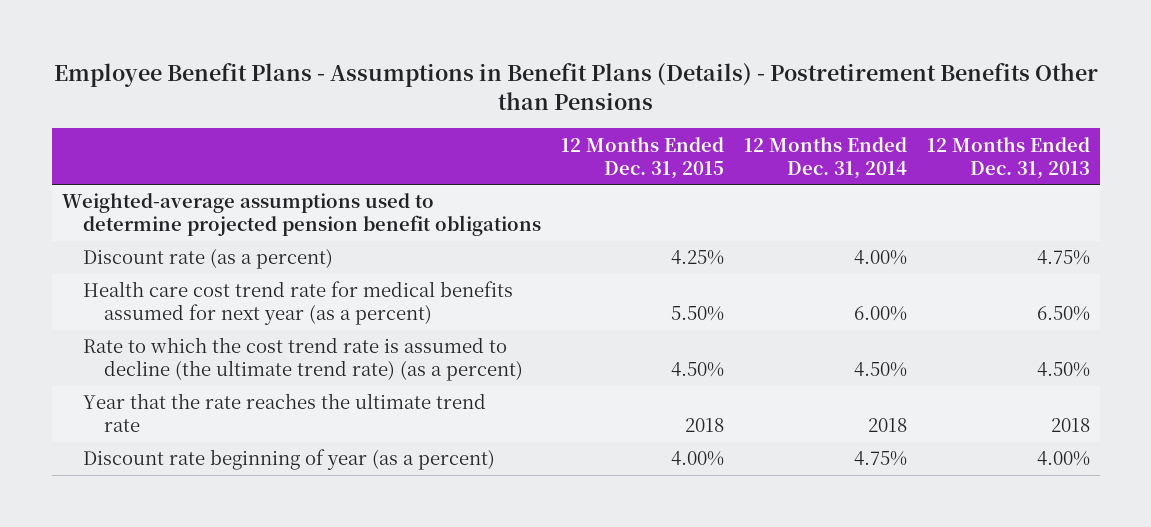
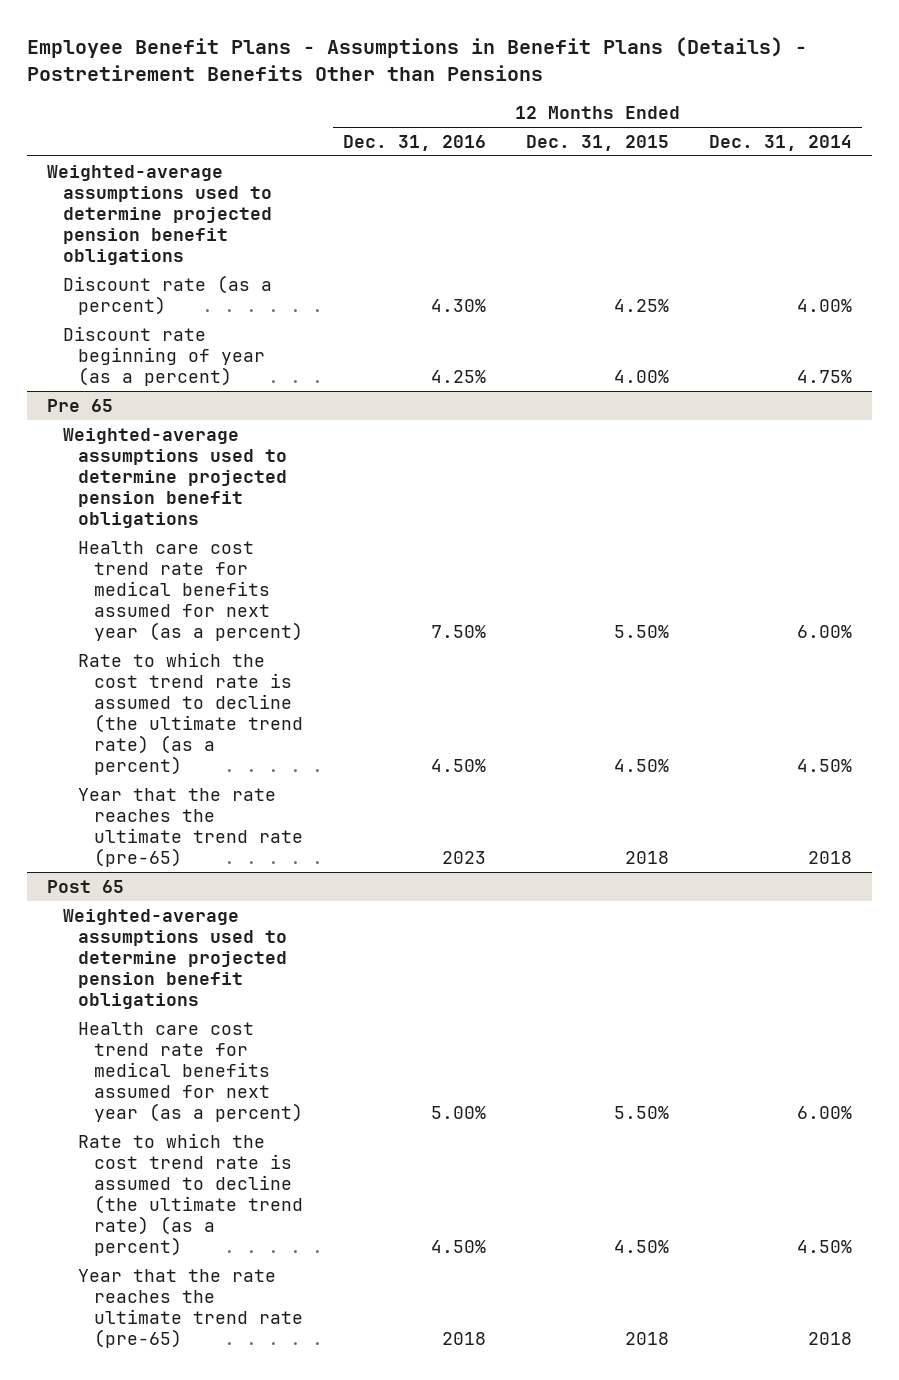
[926,136,1090,179] 12 Months Ended Dec. 31, 2013 -> none
none -> [343,134,487,151] Dec. 31, 2016
[82,449,495,471] Discount rate beginning of year (as a percent) -> [62,325,266,386] Discount rate beginning of year (as a percent)
none -> [47,398,114,412] Pre 65
none -> [62,427,288,529] Weighted-average assumptions used to determine projected pension benefit obligations
[82,393,486,433] Year that the rate reaches the ultimate trend rate -> [78,787,304,867] Year that the rate reaches the ultimate trend rate (pre-65)
none -> [47,879,125,893] Post 65
none -> [62,908,288,1010] Weighted-average assumptions used to determine projected pension benefit obligations
none -> [78,1021,304,1123] Health care cost trend rate for medical benefits assumed for next year (as a percent)
none -> [78,1132,304,1257] Rate to which the cost trend rate is assumed to decline (the ultimate trend rate) (as a percent)
none -> [78,1268,304,1348] Year that the rate reaches the ultimate trend rate (pre-65)

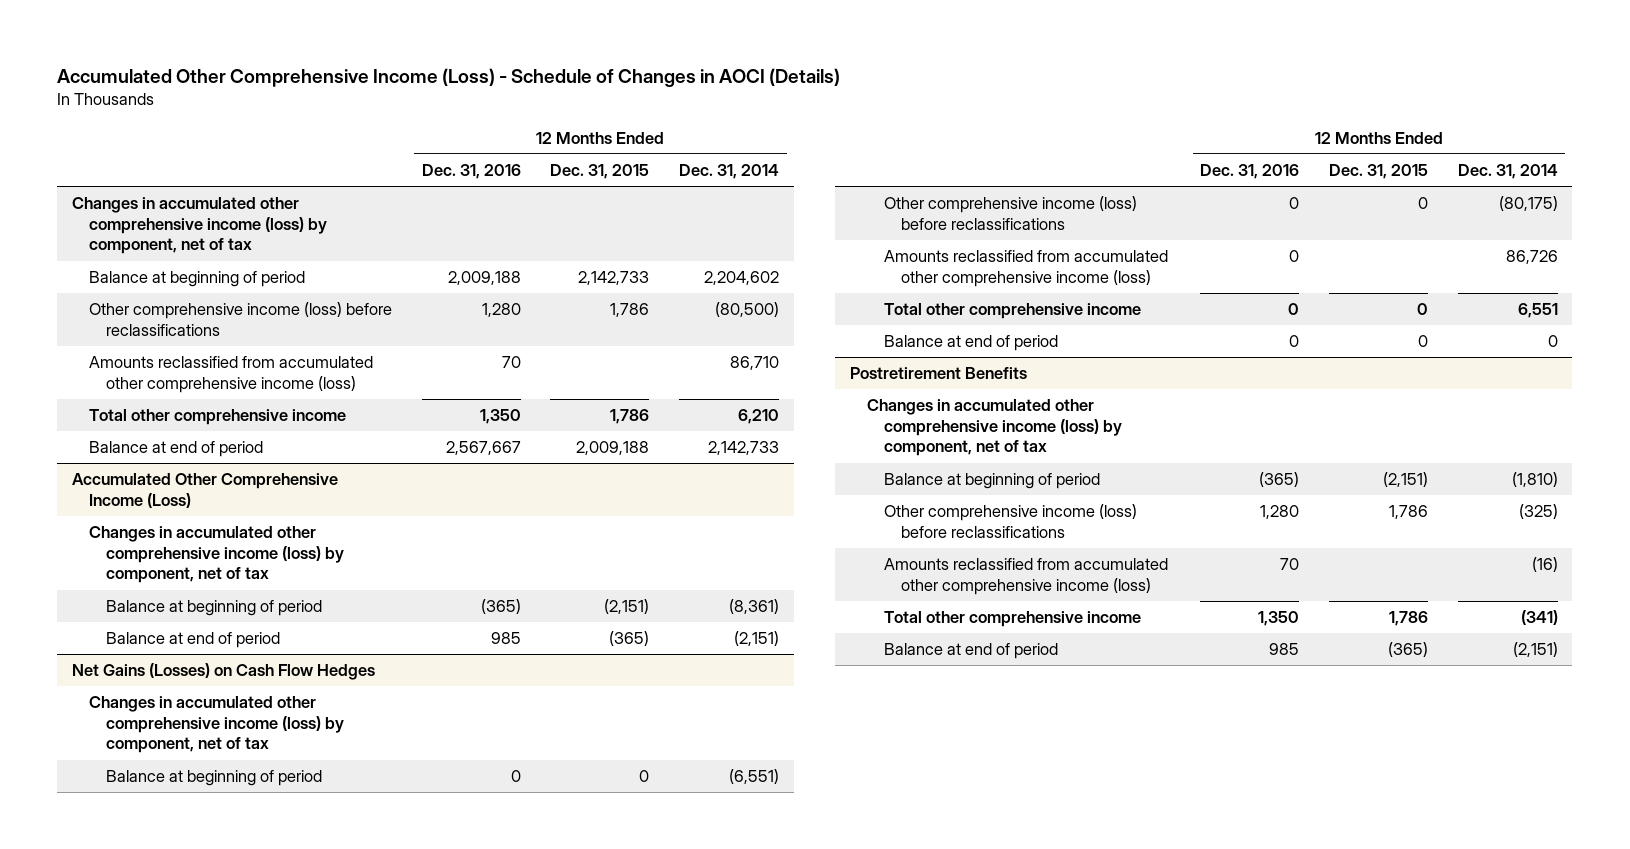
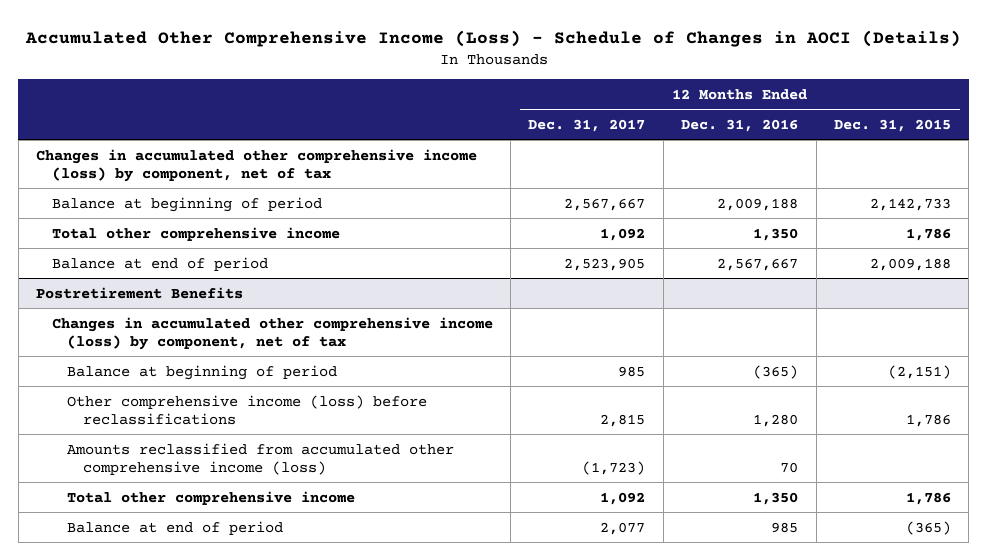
[679,164,780,180] Dec. 31, 2014 -> none
none -> [528,118,646,132] Dec. 31, 2017
[88,302,392,336] Other comprehensive income (loss) before reclassifications -> none
[88,356,373,393] Amounts reclassified from accumulated other comprehensive income (loss) -> none
[71,473,338,508] Accumulated Other Comprehensive Income (Loss) -> none
[88,526,344,584] Changes in accumulated other comprehensive income (loss) by component, net of tax -> none
[105,600,322,617] Balance at beginning of period -> none
[105,632,280,649] Balance at end of period -> none
[71,663,375,681] Net Gains (Losses) on Cash Flow Hedges -> none
[88,696,344,754] Changes in accumulated other comprehensive income (loss) by component, net of tax -> none
[105,770,322,787] Balance at beginning of period -> none
[883,196,1137,230] Other comprehensive income (loss) before reclassifications -> none
[883,250,1168,287] Amounts reclassified from accumulated other comprehensive income (loss) -> none
[883,303,1141,320] Total other comprehensive income -> none
[883,335,1058,352] Balance at end of period -> none

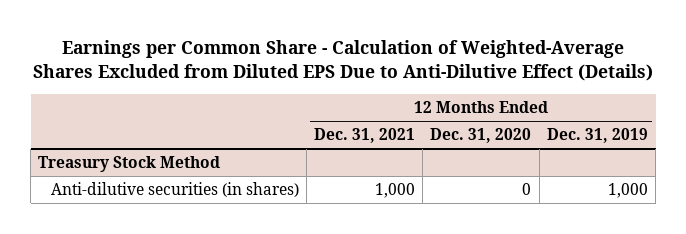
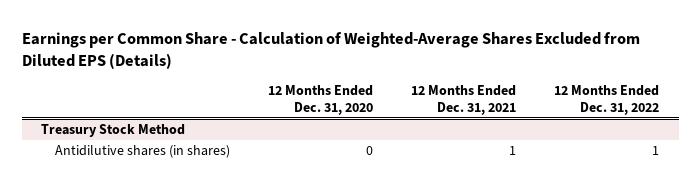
[33,40,654,82] Earnings per Common Share - Calculation of Weighted-Average Shares Excluded from Diluted EPS Due to Anti-Dilutive Effect (Details) -> [21,31,640,69] Earnings per Common Share - Calculation of Weighted-Average Shares Excluded from Diluted EPS (Details)
[546,128,648,144] Dec. 31, 2019 -> none
none -> [554,84,660,116] 12 Months Ended Dec. 31, 2022
[50,182,299,198] Anti-dilutive securities (in shares) -> [54,145,230,159] Antidilutive shares (in shares)
[375,183,416,199] 1,000 -> [509,146,517,156] 1

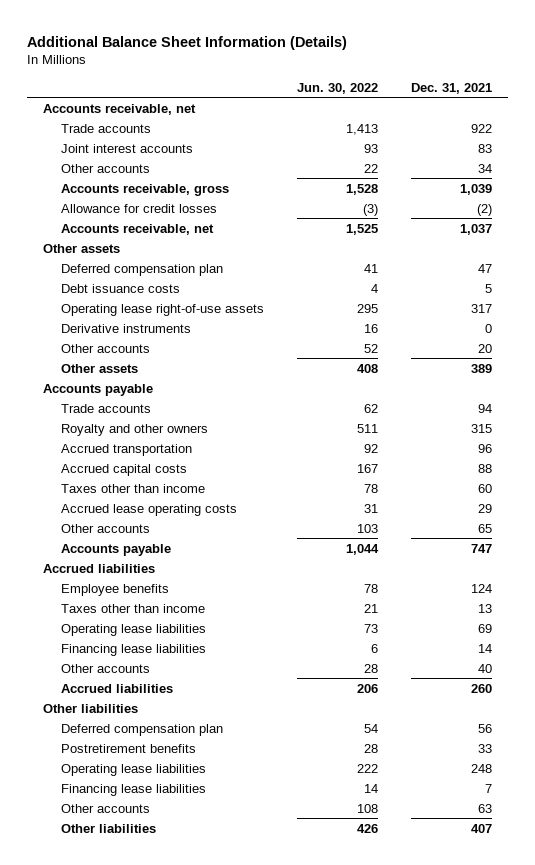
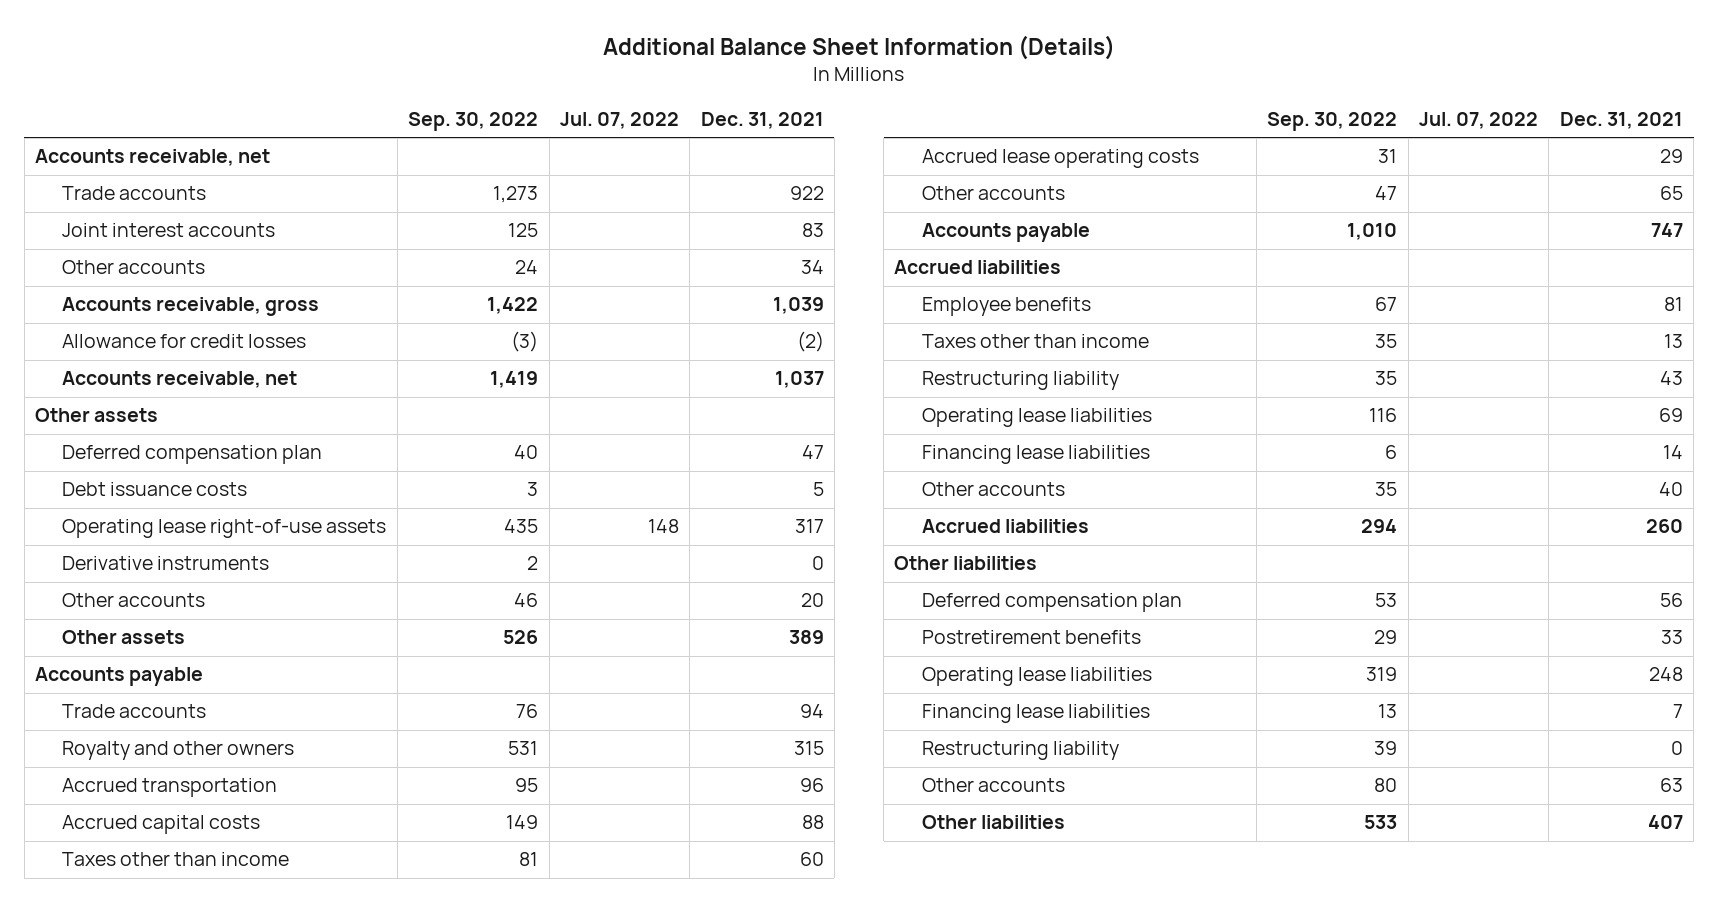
[296,82,378,94] Jun. 30, 2022 -> none
none -> [408,112,539,132] Sep. 30, 2022
none -> [559,112,679,130] Jul. 07, 2022
[470,583,492,593] 124 -> [1663,297,1683,312] 81
none -> [921,371,1119,391] Restructuring liability
none -> [921,741,1119,761] Restructuring liability

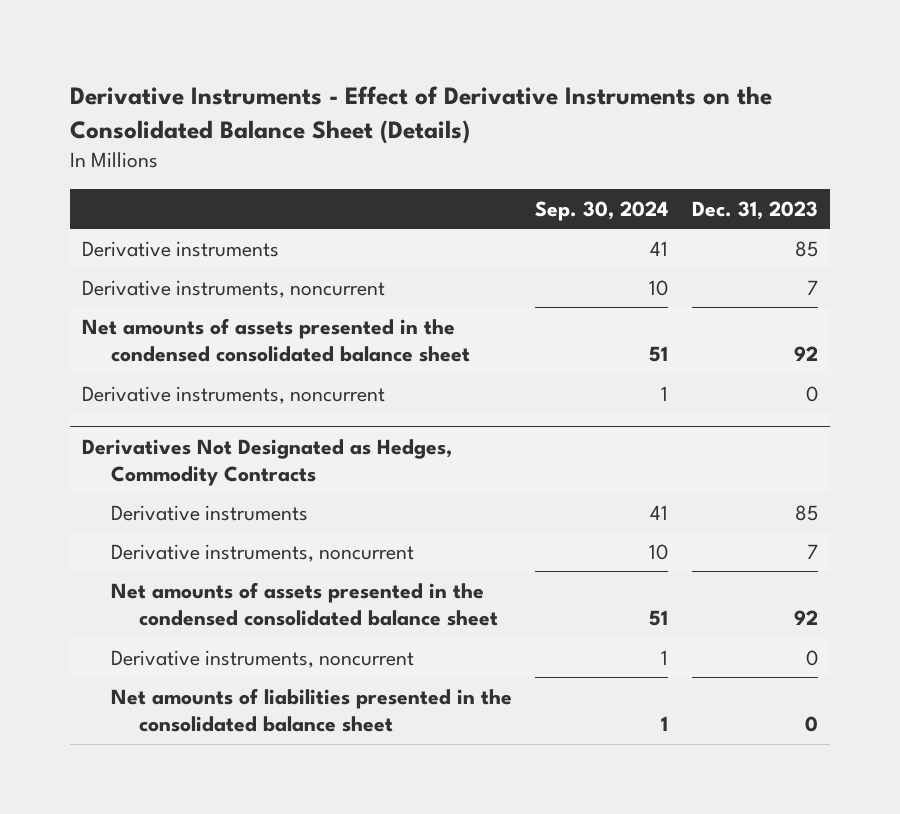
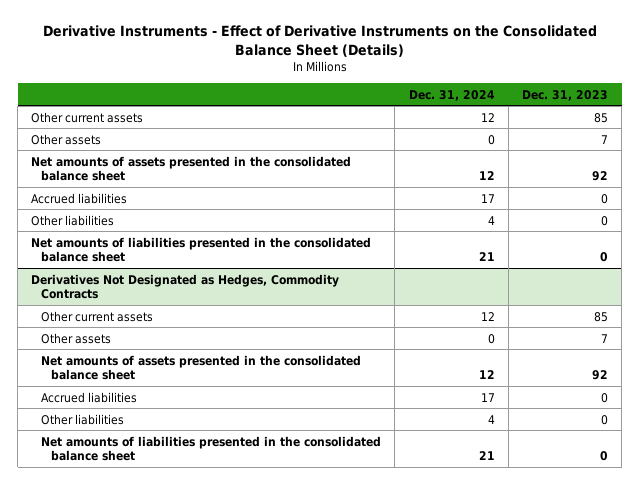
[535,200,669,221] Sep. 30, 2024 -> none
none -> [408,89,495,101] Dec. 31, 2024
[82,240,280,257] Derivative instruments -> [31,111,144,123] Other current assets
[82,279,386,298] Derivative instruments, noncurrent -> [31,133,102,145] Other assets
[82,317,470,363] Net amounts of assets presented in the condensed consolidated balance sheet -> [31,155,352,182] Net amounts of assets presented in the consolidated balance sheet
none -> [31,192,128,204] Accrued liabilities
[82,385,386,404] Derivative instruments, noncurrent -> [31,214,115,226] Other liabilities
none -> [31,236,372,263] Net amounts of liabilities presented in the consolidated balance sheet
[110,504,308,521] Derivative instruments -> [41,310,154,322] Other current assets
[110,543,414,562] Derivative instruments, noncurrent -> [41,332,112,344] Other assets
[110,581,498,627] Net amounts of assets presented in the condensed consolidated balance sheet -> [41,354,362,381] Net amounts of assets presented in the consolidated balance sheet
none -> [41,391,138,403] Accrued liabilities
[110,649,414,668] Derivative instruments, noncurrent -> [41,413,125,425] Other liabilities

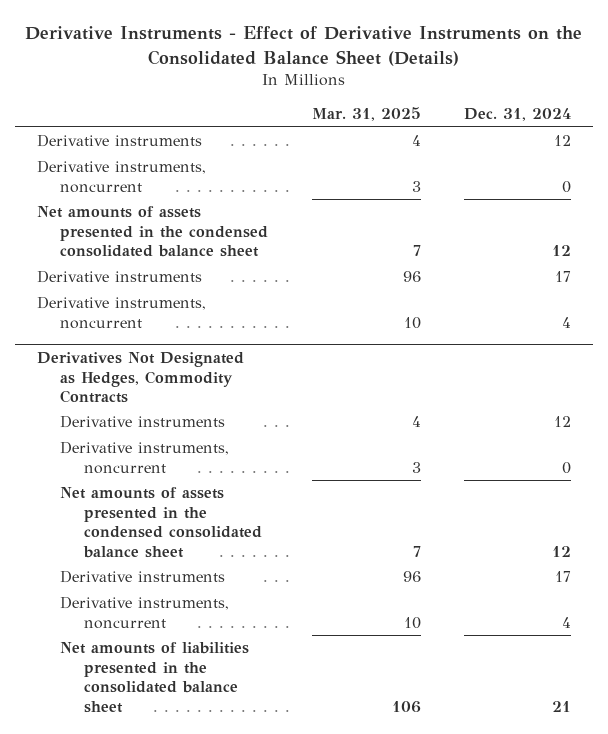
[522,89,609,101] Dec. 31, 2023 -> none
none -> [311,107,421,122] Mar. 31, 2025
[31,236,372,263] Net amounts of liabilities presented in the consolidated balance sheet -> none
[31,111,144,123] Other current assets -> [36,134,202,148] Derivative instruments
[31,133,102,145] Other assets -> [36,160,206,193] Derivative instruments, noncurrent
[31,155,352,182] Net amounts of assets presented in the consolidated balance sheet -> [36,206,269,258] Net amounts of assets presented in the condensed consolidated balance sheet
[31,192,128,204] Accrued liabilities -> [36,270,202,284] Derivative instruments
[31,214,115,226] Other liabilities -> [36,296,206,329] Derivative instruments, noncurrent
[41,310,154,322] Other current assets -> [60,415,226,429] Derivative instruments
[41,332,112,344] Other assets -> [60,441,230,474] Derivative instruments, noncurrent
[41,354,362,381] Net amounts of assets presented in the consolidated balance sheet -> [60,487,262,558] Net amounts of assets presented in the condensed consolidated balance sheet
[41,391,138,403] Accrued liabilities -> [60,570,226,584] Derivative instruments
[41,413,125,425] Other liabilities -> [60,596,230,629] Derivative instruments, noncurrent

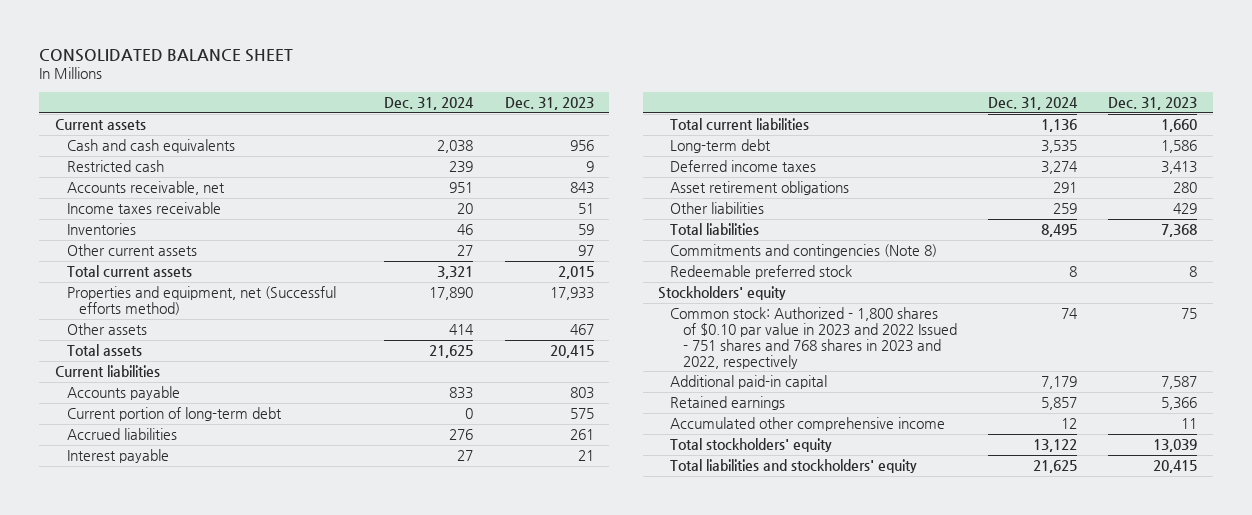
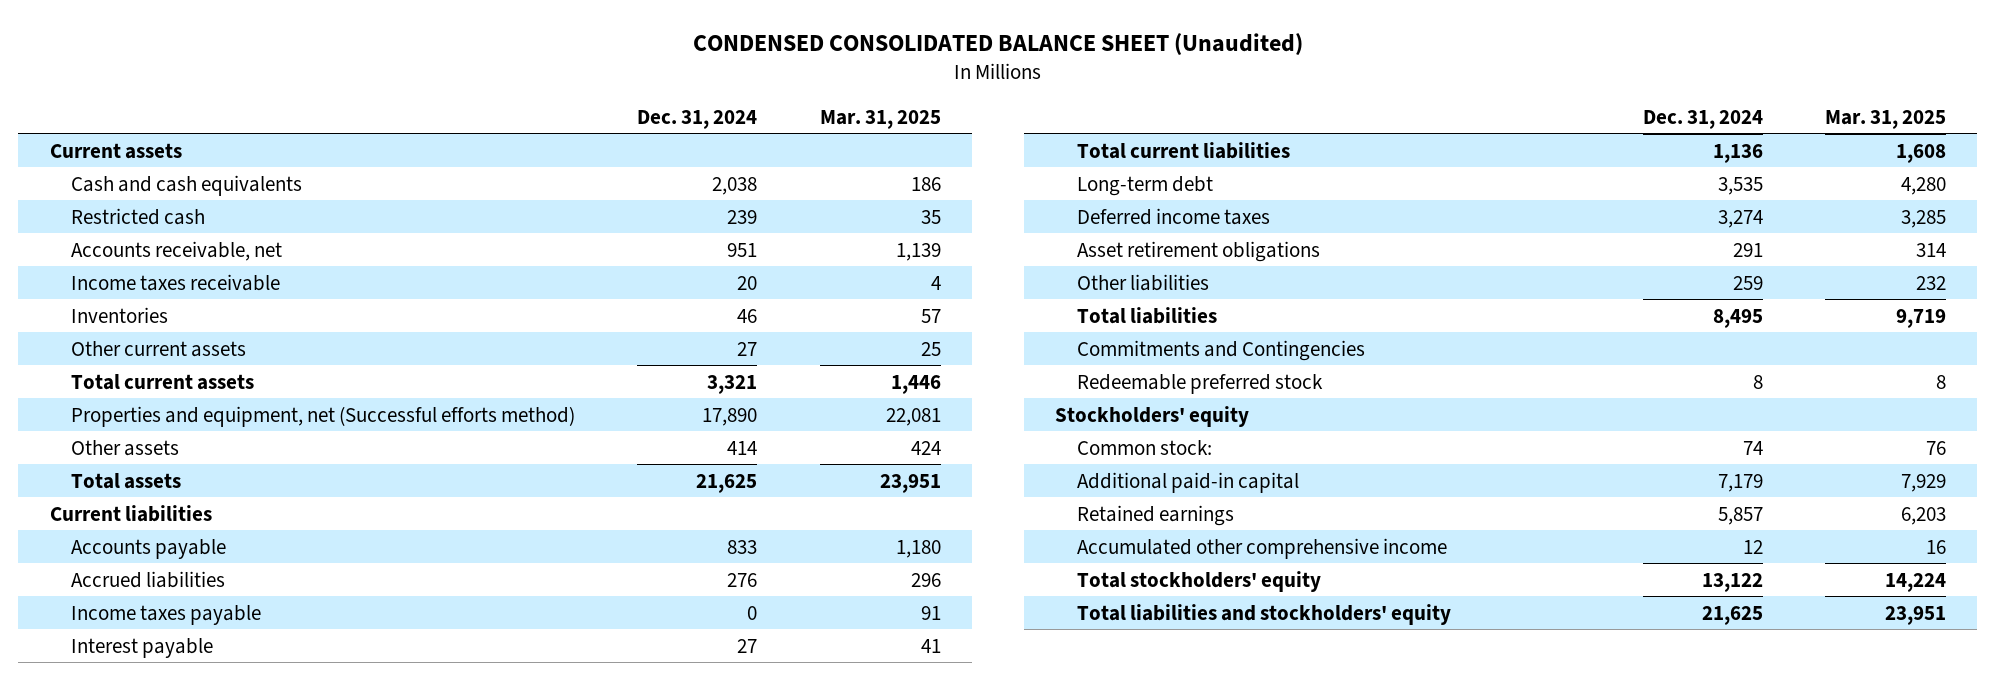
[39,49,294,63] CONSOLIDATED BALANCE SHEET -> [692,32,1303,55] CONDENSED CONSOLIDATED BALANCE SHEET (Unaudited)
[504,96,594,110] Dec. 31, 2023 -> none
none -> [819,109,941,129] Mar. 31, 2025
[67,407,283,422] Current portion of long-term debt -> none
none -> [71,604,262,625] Income taxes payable
[670,244,938,259] Commitments and contingencies (Note 8) -> [1076,339,1365,361] Commitments and Contingencies
[670,307,957,369] Common stock: Authorized - 1,800 shares of $0.10 par value in 2023 and 2022 Issued - 751 shares and 768 shares in 2023 and 2022, respectively -> [1076,439,1212,455] Common stock:

